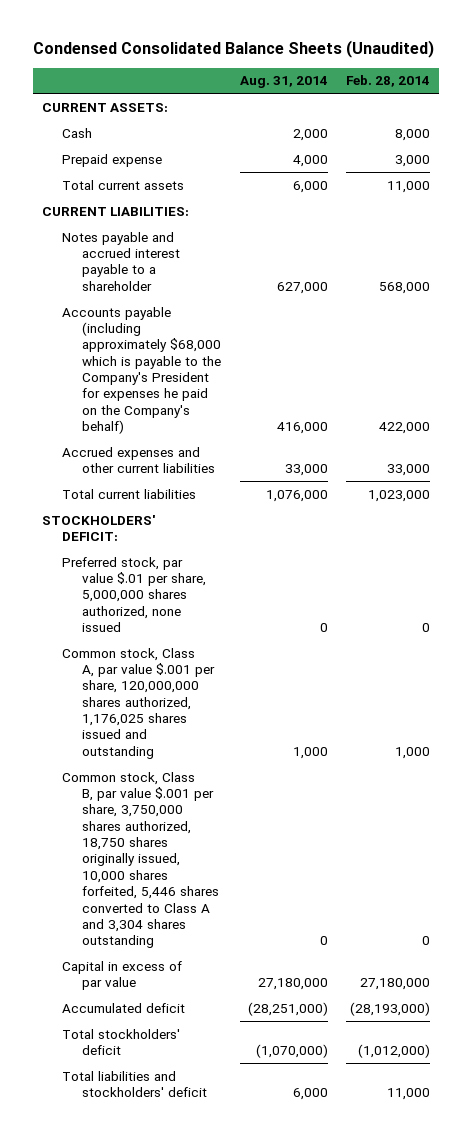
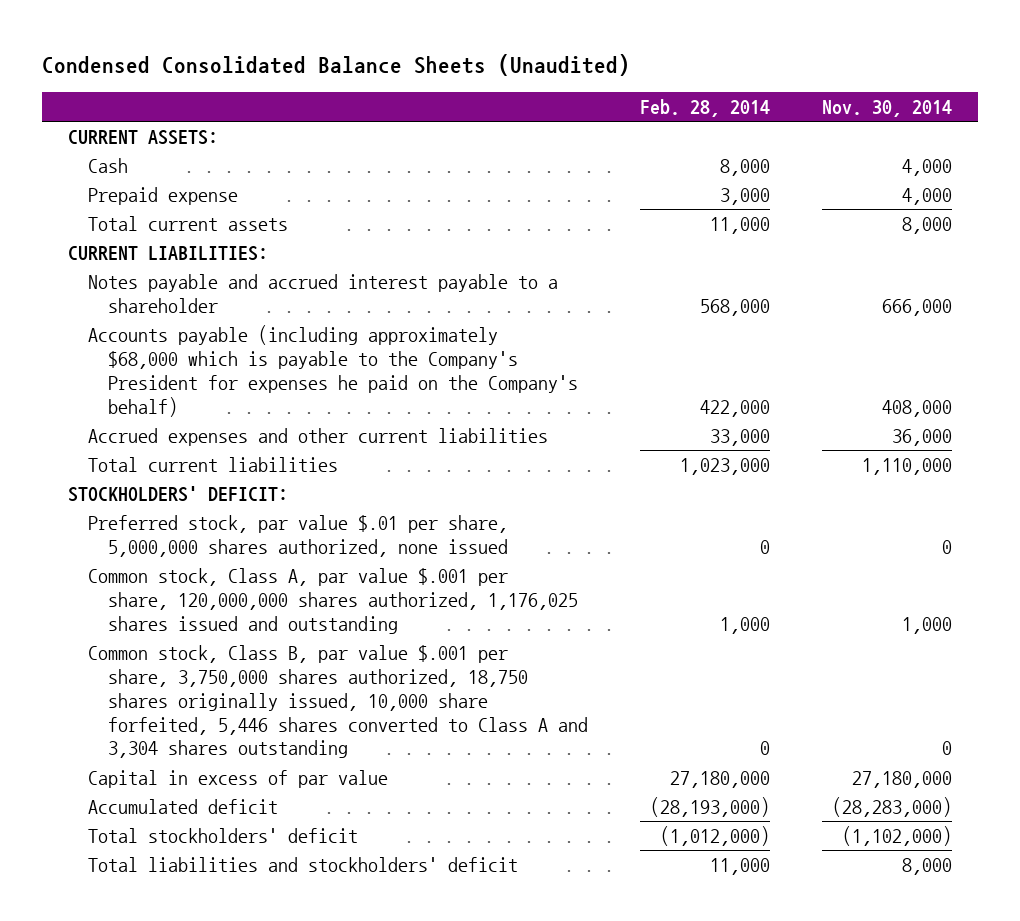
[239,76,328,89] Aug. 31, 2014 -> none
none -> [821,100,952,118] Nov. 30, 2014
[61,771,220,949] Common stock, Class B, par value $.001 per share, 3,750,000 shares authorized, 18,750 shares originally issued, 10,000 shares forfeited, 5,446 shares converted to Class A and 3,304 shares outstanding -> [87,644,588,759] Common stock, Class B, par value $.001 per share, 3,750,000 shares authorized, 18,750 shares originally issued, 10,000 share forfeited, 5,446 shares converted to Class A and 3,304 shares outstanding

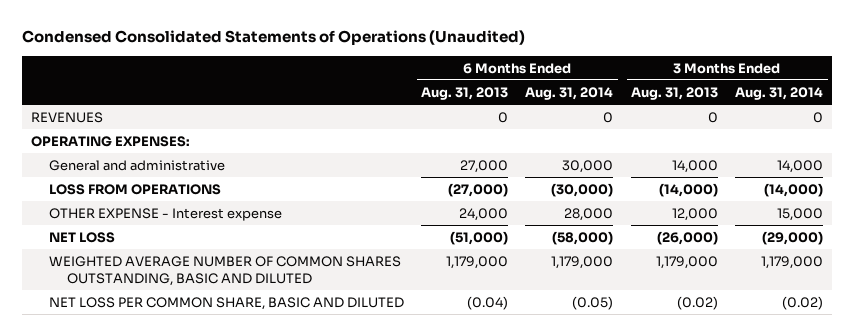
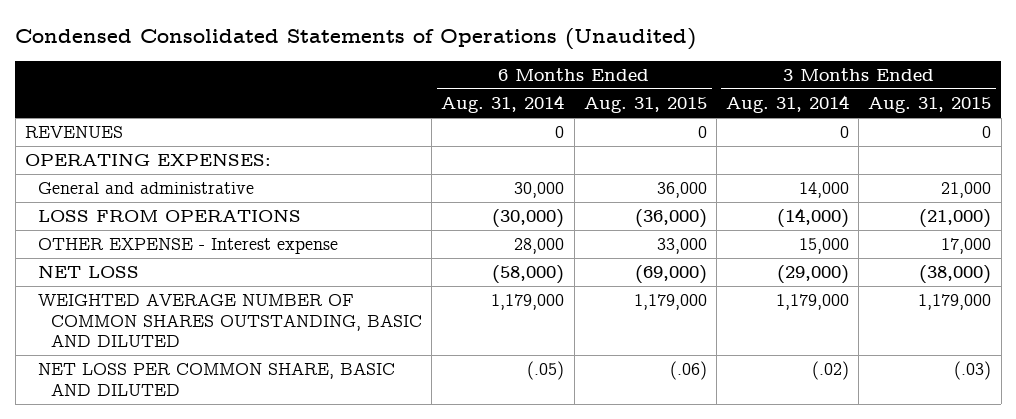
[421,86,509,100] Aug. 31, 2013 -> none
[630,86,718,100] Aug. 31, 2013 -> none
none -> [583,97,707,114] Aug. 31, 2015
none -> [868,97,992,114] Aug. 31, 2015
[572,295,614,310] (0.05) -> [527,361,565,381] (.05)
[782,295,824,310] (0.02) -> [812,361,850,381] (.02)

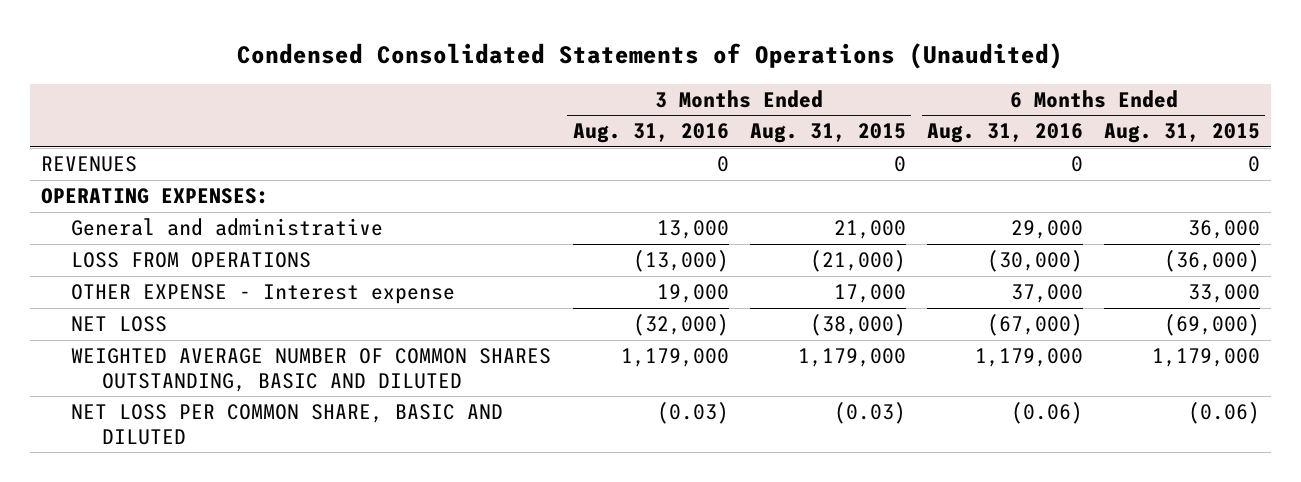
[441,95,565,114] Aug. 31, 2014 -> none
[726,95,850,114] Aug. 31, 2014 -> none
none -> [572,123,729,144] Aug. 31, 2016
none -> [926,123,1083,144] Aug. 31, 2016
[669,361,707,381] (.06) -> [1188,402,1261,425] (0.06)
[954,361,992,381] (.03) -> [833,402,906,425] (0.03)

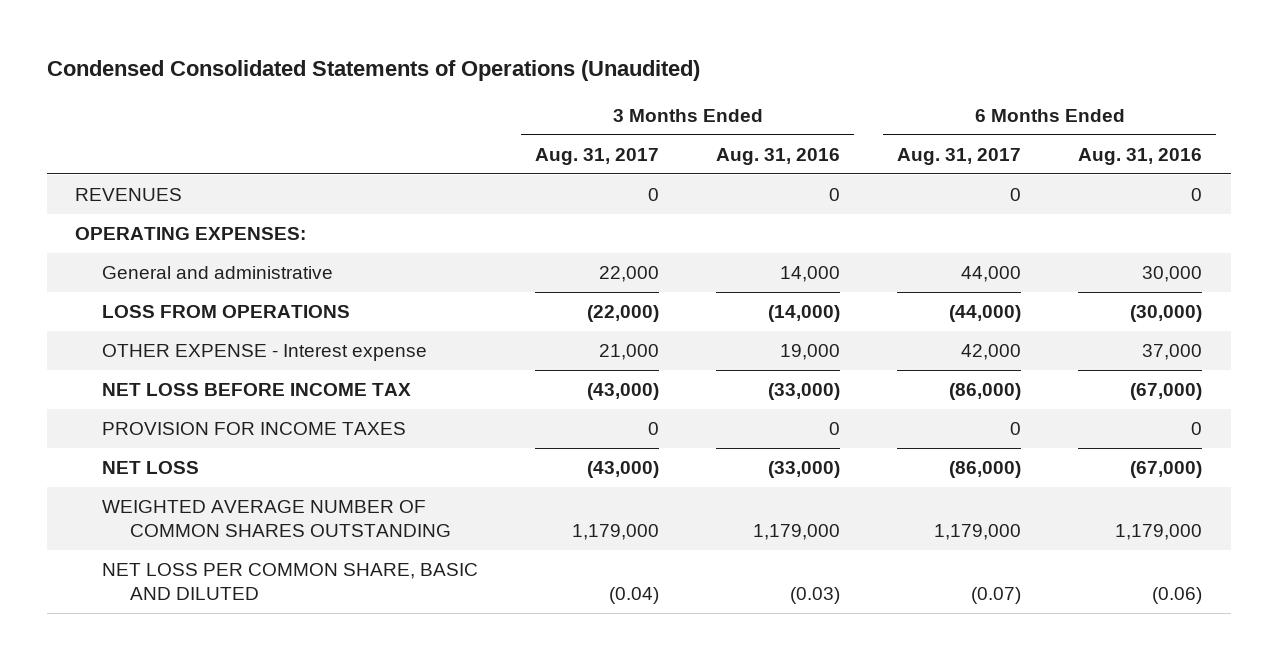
[749,123,906,144] Aug. 31, 2015 -> none
[1104,123,1261,144] Aug. 31, 2015 -> none
none -> [535,147,660,165] Aug. 31, 2017
none -> [897,147,1022,165] Aug. 31, 2017
[656,220,729,240] 13,000 -> [780,266,841,283] 14,000
[1010,220,1083,240] 29,000 -> [1142,266,1203,283] 30,000
[632,250,729,273] (13,000) -> [768,305,841,323] (14,000)
none -> [102,383,412,397] NET LOSS BEFORE INCOME TAX
none -> [102,422,407,436] PROVISION FOR INCOME TAXES
[632,314,729,337] (32,000) -> [768,461,841,479] (33,000)
[71,348,552,392] WEIGHTED AVERAGE NUMBER OF COMMON SHARES OUTSTANDING, BASIC AND DILUTED -> [102,500,451,538] WEIGHTED AVERAGE NUMBER OF COMMON SHARES OUTSTANDING

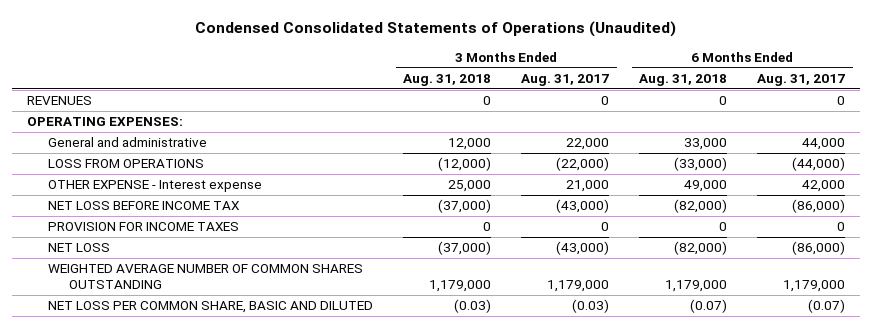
[716,147,841,165] Aug. 31, 2016 -> none
[1078,147,1203,165] Aug. 31, 2016 -> none
none -> [403,74,492,87] Aug. 31, 2018
none -> [639,74,728,87] Aug. 31, 2018
[609,587,660,605] (0.04) -> [572,299,610,314] (0.03)

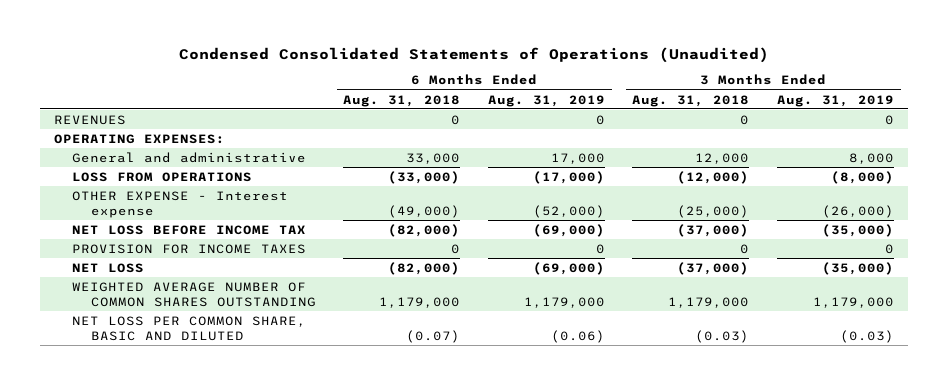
[521,74,610,87] Aug. 31, 2017 -> none
[757,74,846,87] Aug. 31, 2017 -> none
none -> [487,94,605,107] Aug. 31, 2019
none -> [776,94,894,107] Aug. 31, 2019
[448,180,492,193] 25,000 -> [677,204,750,218] (25,000)
[684,180,728,193] 49,000 -> [388,204,461,218] (49,000)

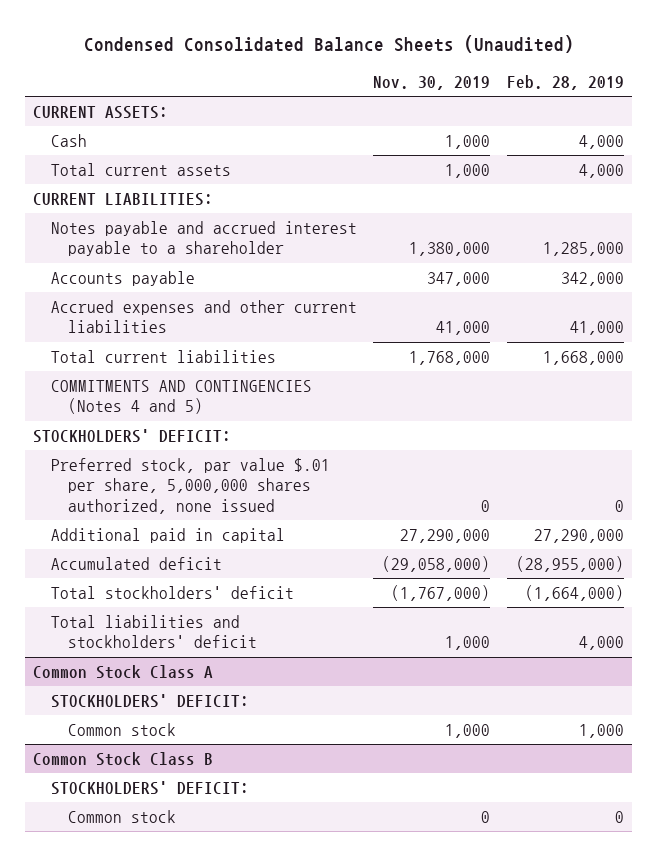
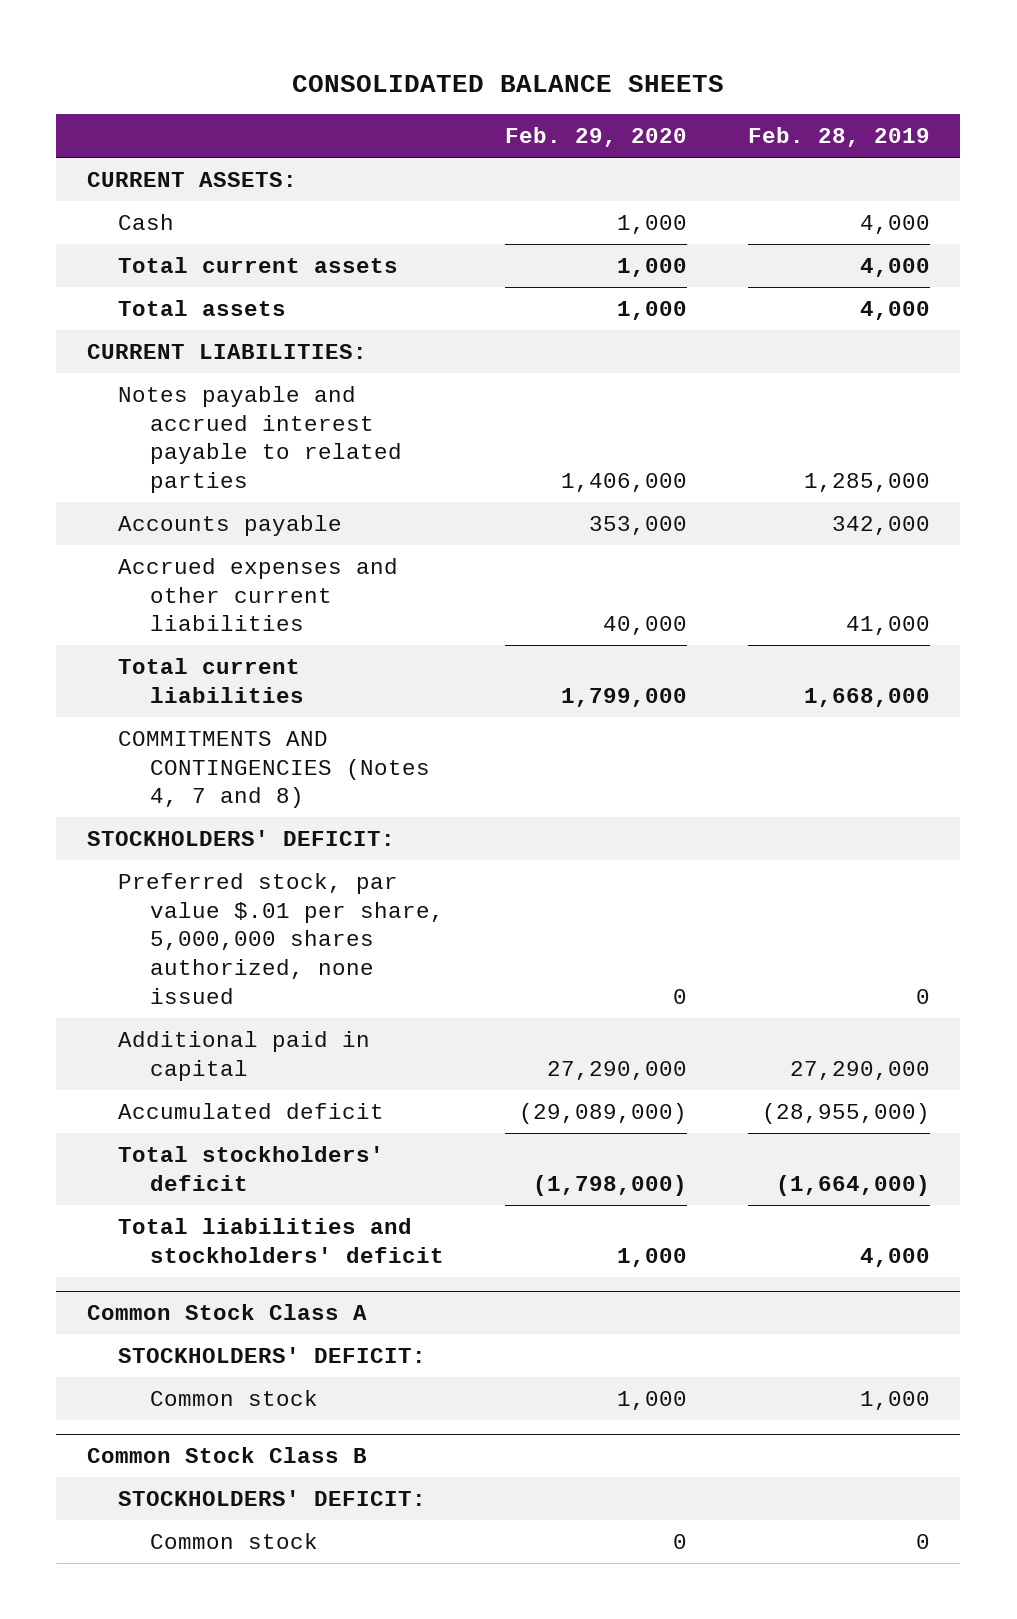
[83,35,574,54] Condensed Consolidated Balance Sheets (Unaudited) -> [292,74,725,92] CONSOLIDATED BALANCE SHEETS
[373,75,491,90] Nov. 30, 2019 -> none
none -> [504,127,687,148] Feb. 29, 2020
none -> [118,299,287,316] Total assets
[50,221,357,257] Notes payable and accrued interest payable to a shareholder -> [118,385,402,494] Notes payable and accrued interest payable to related parties
[50,380,312,415] COMMITMENTS AND CONTINGENCIES (Notes 4 and 5) -> [118,730,430,809] COMMITMENTS AND CONTINGENCIES (Notes 4, 7 and 8)

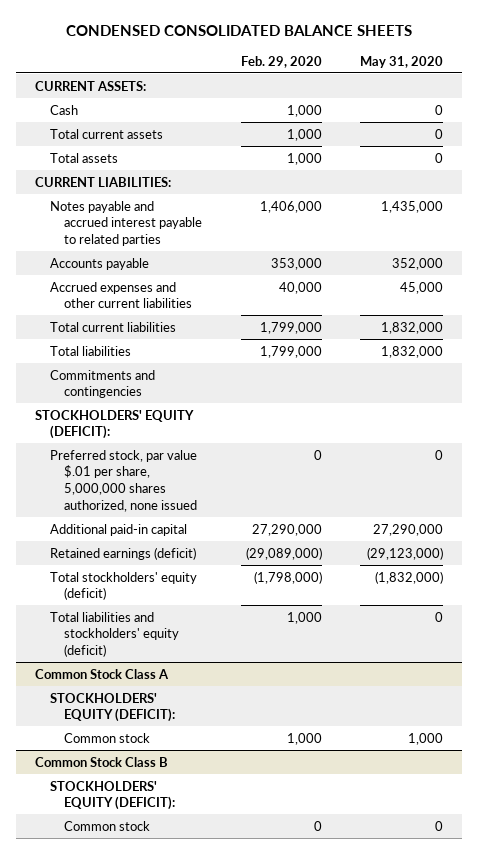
[292,74,725,92] CONSOLIDATED BALANCE SHEETS -> [66,25,413,37] CONDENSED CONSOLIDATED BALANCE SHEETS
[747,127,930,148] Feb. 28, 2019 -> none
none -> [360,55,444,68] May 31, 2020
none -> [49,345,131,356] Total liabilities
[118,730,430,809] COMMITMENTS AND CONTINGENCIES (Notes 4, 7 and 8) -> [49,369,155,399] Commitments and contingencies
[86,829,395,846] STOCKHOLDERS' DEFICIT: -> [35,409,195,440] STOCKHOLDERS' EQUITY (DEFICIT):
[118,1030,371,1081] Additional paid in capital -> [49,523,187,536] Additional paid-in capital
[118,1102,385,1119] Accumulated deficit -> [49,546,196,560] Retained earnings (deficit)
[118,1145,385,1191] Total stockholders' deficit -> [49,571,197,601] Total stockholders' equity (deficit)
[118,1217,444,1263] Total liabilities and stockholders' deficit -> [49,611,180,657] Total liabilities and stockholders' equity (deficit)
[118,1346,427,1363] STOCKHOLDERS' DEFICIT: -> [49,692,176,723] STOCKHOLDERS' EQUITY (DEFICIT):
[118,1489,427,1506] STOCKHOLDERS' DEFICIT: -> [49,780,176,811] STOCKHOLDERS' EQUITY (DEFICIT):

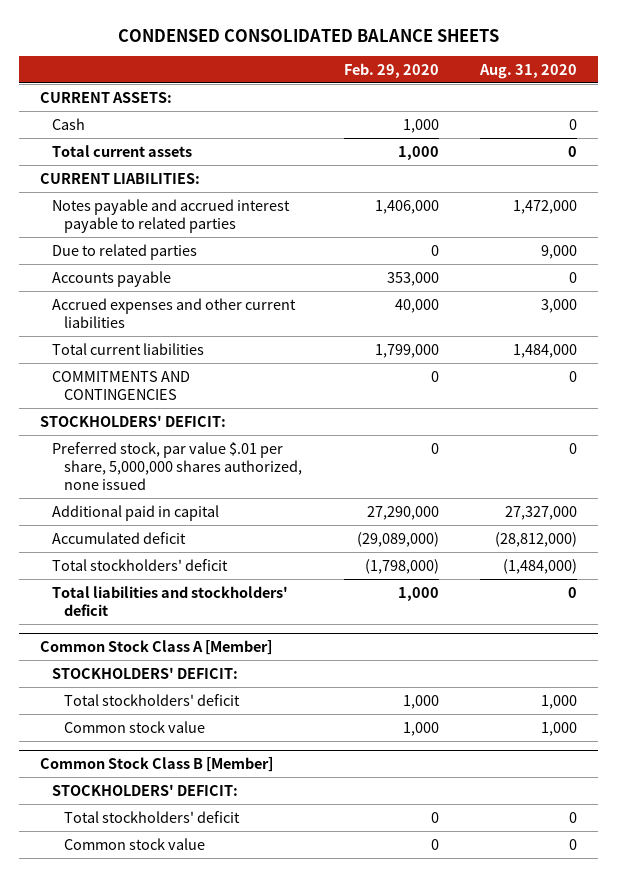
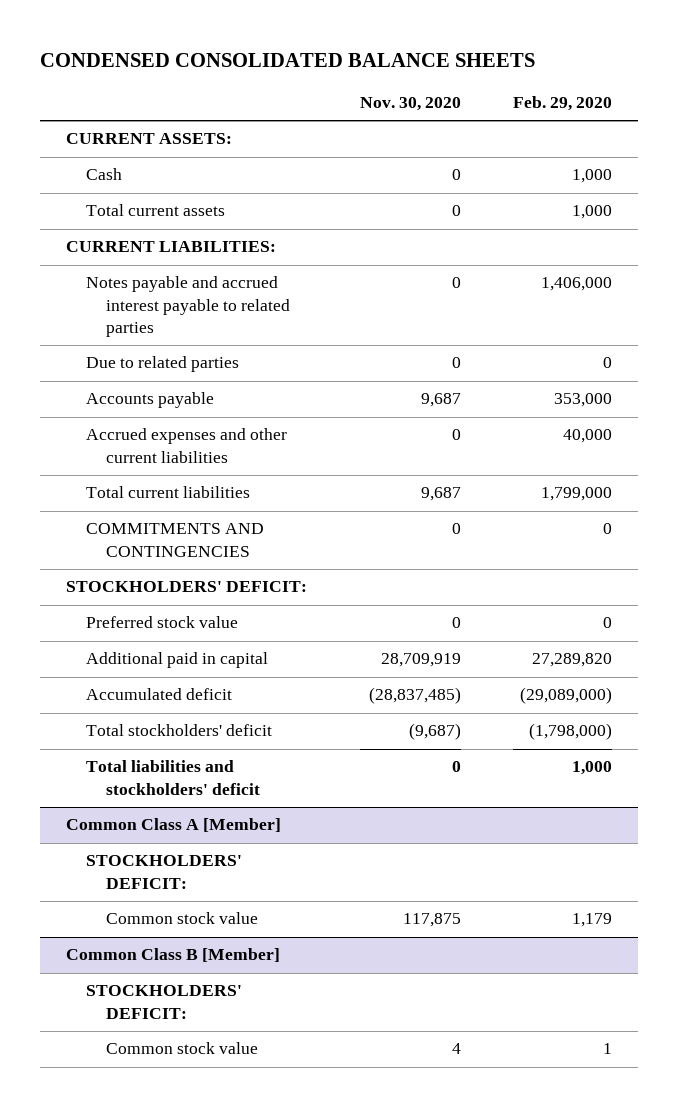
[479,63,578,79] Aug. 31, 2020 -> none
none -> [359,97,461,112] Nov. 30, 2020
[52,441,303,490] Preferred stock, par value $.01 per share, 5,000,000 shares authorized, none issued -> [86,616,239,629] Preferred stock value
[366,505,439,520] 27,290,000 -> [531,653,612,668] 27,289,820
[40,639,273,655] Common Stock Class A [Member] -> [66,818,282,833] Common Class A [Member]
[64,693,241,706] Total stockholders' deficit -> none
[402,721,439,736] 1,000 -> [571,913,612,928] 1,179
[40,756,274,772] Common Stock Class B [Member] -> [66,948,281,963] Common Class B [Member]
[64,810,241,823] Total stockholders' deficit -> none
[430,838,439,850] 0 -> [602,1043,612,1055] 1

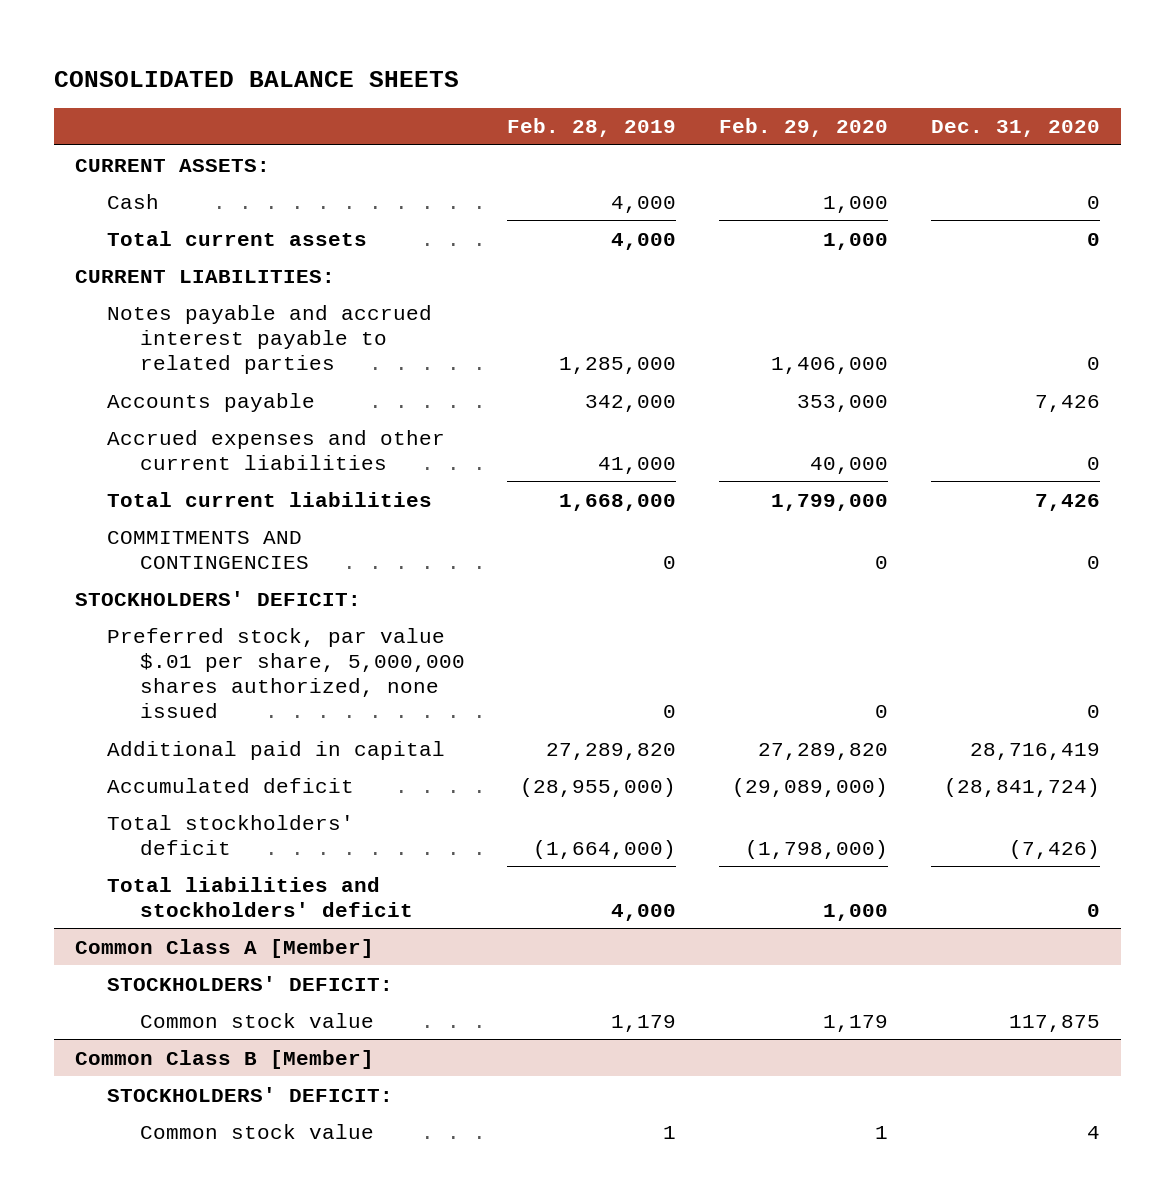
[39,53,535,68] CONDENSED CONSOLIDATED BALANCE SHEETS -> [53,70,459,87] CONSOLIDATED BALANCE SHEETS
[359,97,461,112] Nov. 30, 2020 -> none
none -> [507,118,677,138] Feb. 28, 2019
none -> [930,120,1100,138] Dec. 31, 2020
[86,356,240,373] Due to related parties -> none
[86,616,239,629] Preferred stock value -> [107,627,465,719] Preferred stock, par value $.01 per share, 5,000,000 shares authorized, none issued

